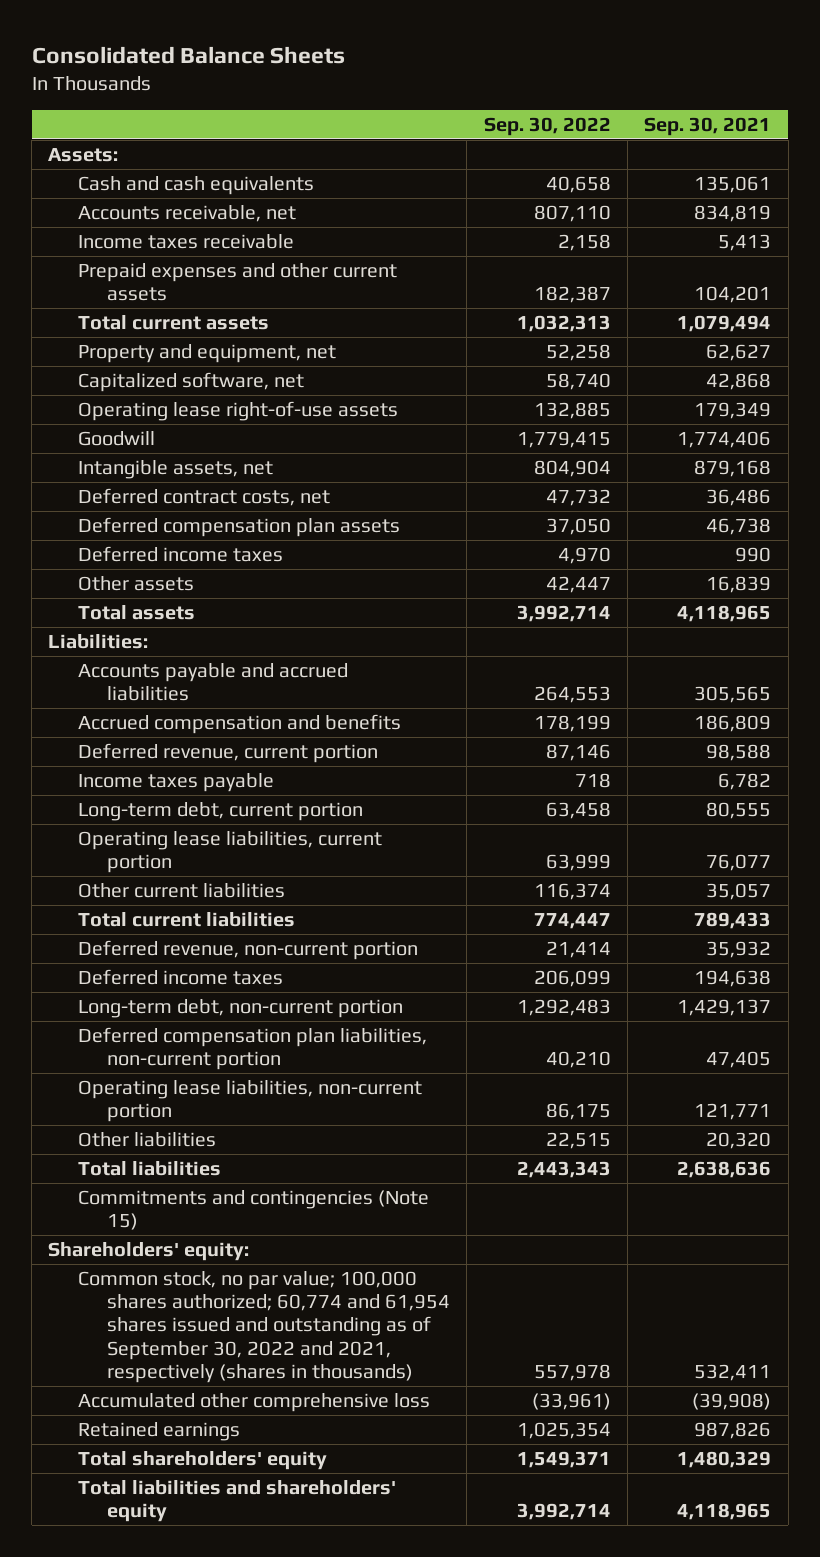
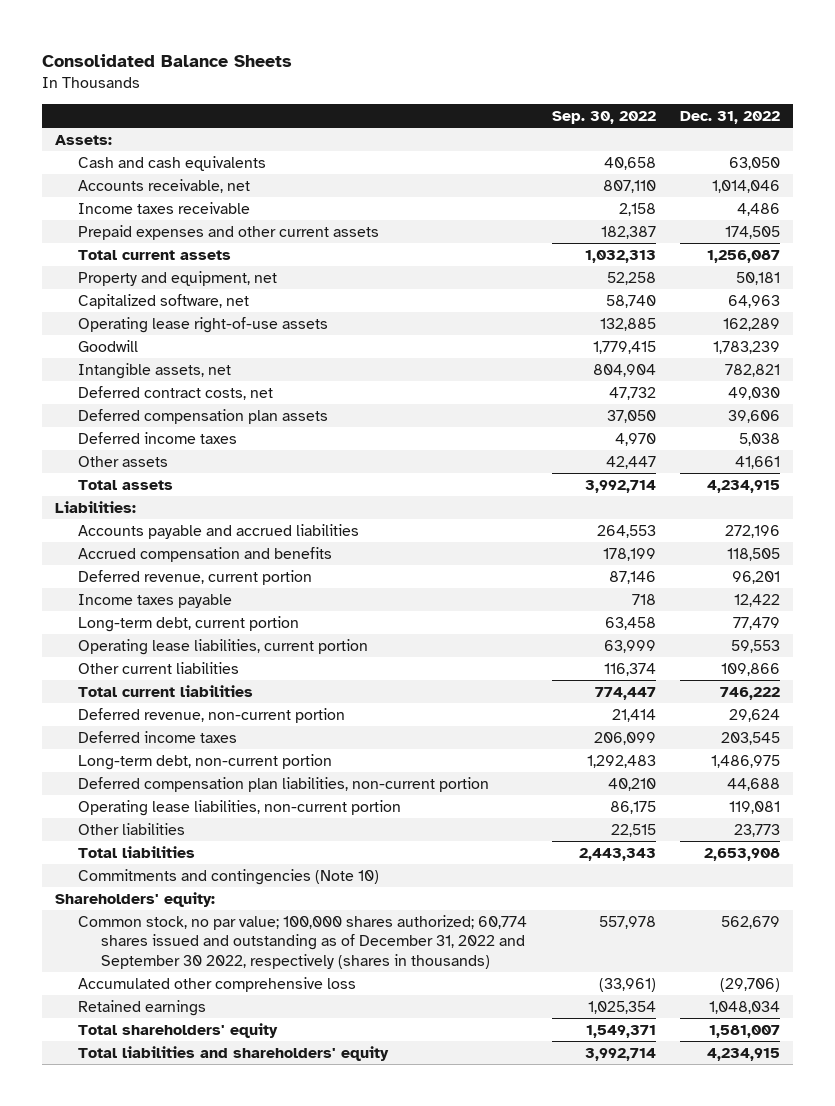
[644,116,772,136] Sep. 30, 2021 -> none
none -> [680,110,781,124] Dec. 31, 2022
[77,1189,429,1231] Commitments and contingencies (Note 15) -> [77,869,379,886] Commitments and contingencies (Note 10)
[77,1270,451,1383] Common stock, no par value; 100,000 shares authorized; 60,774 and 61,954 shares issued and outstanding as of September 30, 2022 and 2021, respectively (shares in thousands) -> [77,915,527,969] Common stock, no par value; 100,000 shares authorized; 60,774 shares issued and outstanding as of December 31, 2022 and September 30 2022, respectively (shares in thousands)

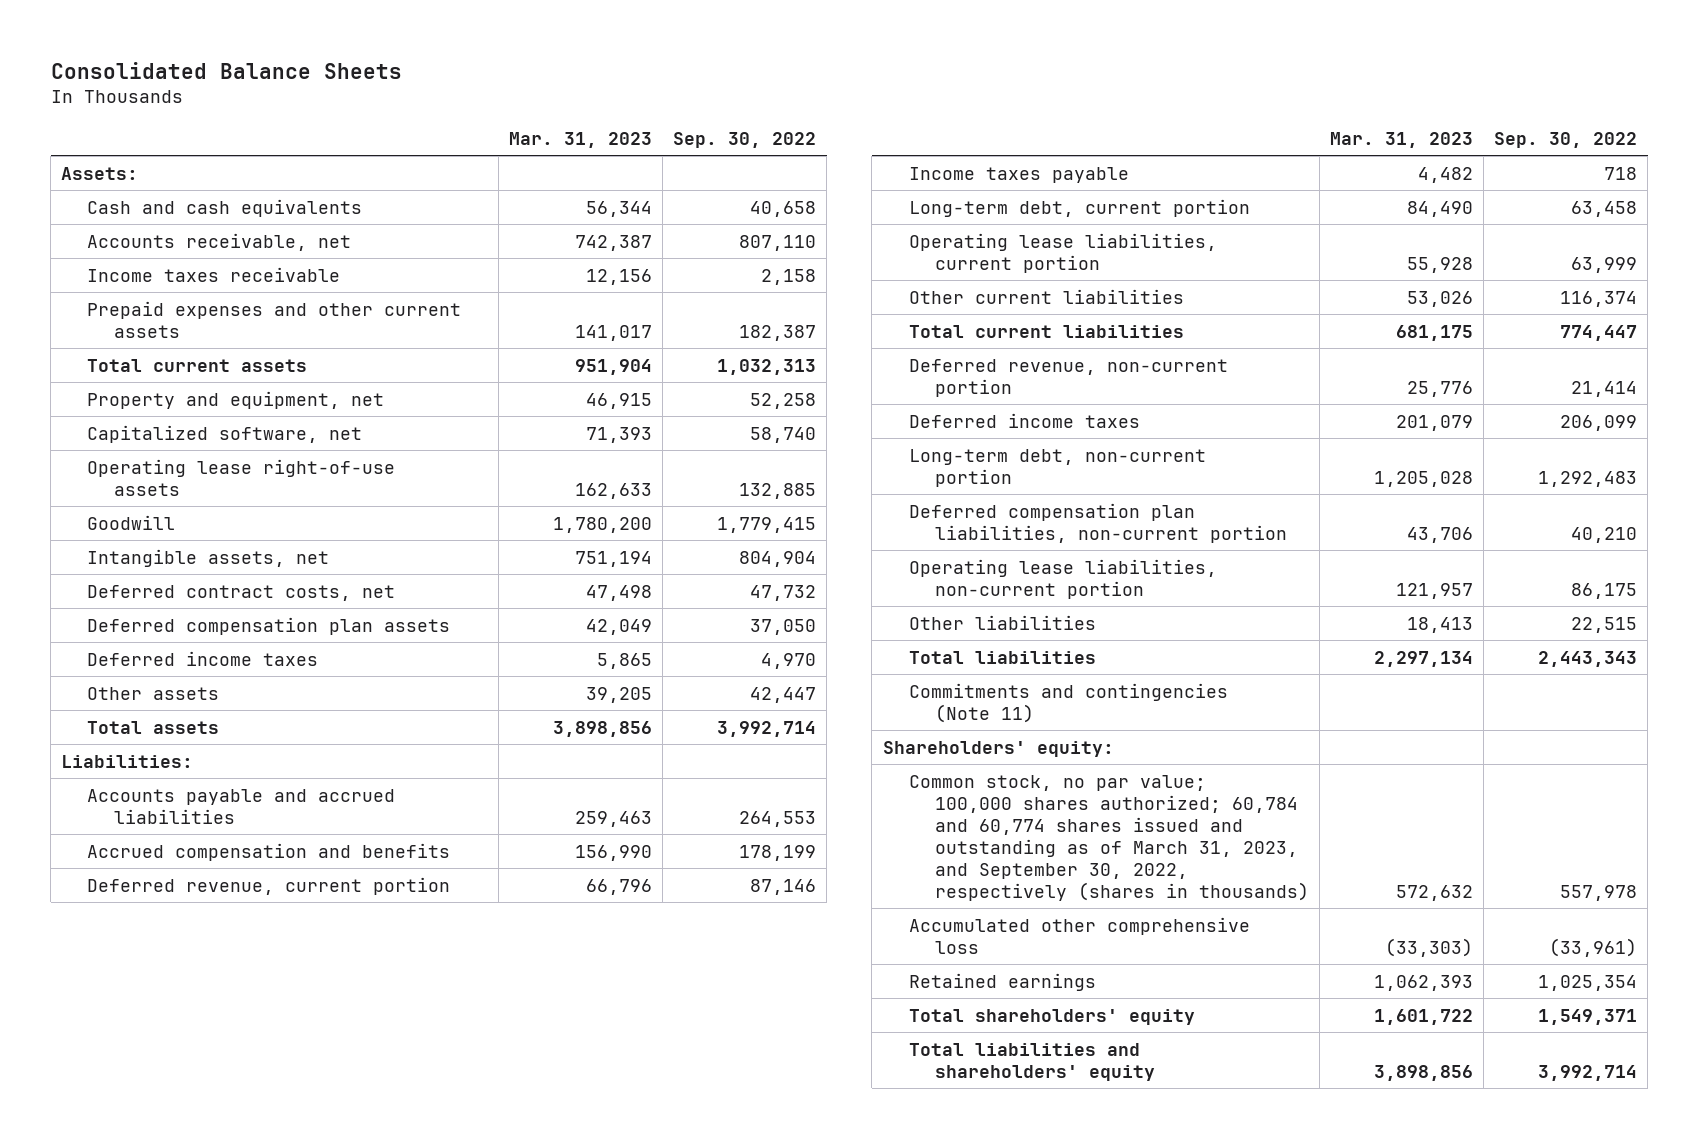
[680,110,781,124] Dec. 31, 2022 -> none
none -> [508,132,652,149] Mar. 31, 2023
[77,869,379,886] Commitments and contingencies (Note 10) -> [908,682,1228,723] Commitments and contingencies (Note 11)
[77,915,527,969] Common stock, no par value; 100,000 shares authorized; 60,774 shares issued and outstanding as of December 31, 2022 and September 30 2022, respectively (shares in thousands) -> [908,774,1310,901] Common stock, no par value; 100,000 shares authorized; 60,784 and 60,774 shares issued and outstanding as of March 31, 2023, and September 30, 2022, respectively (shares in thousands)

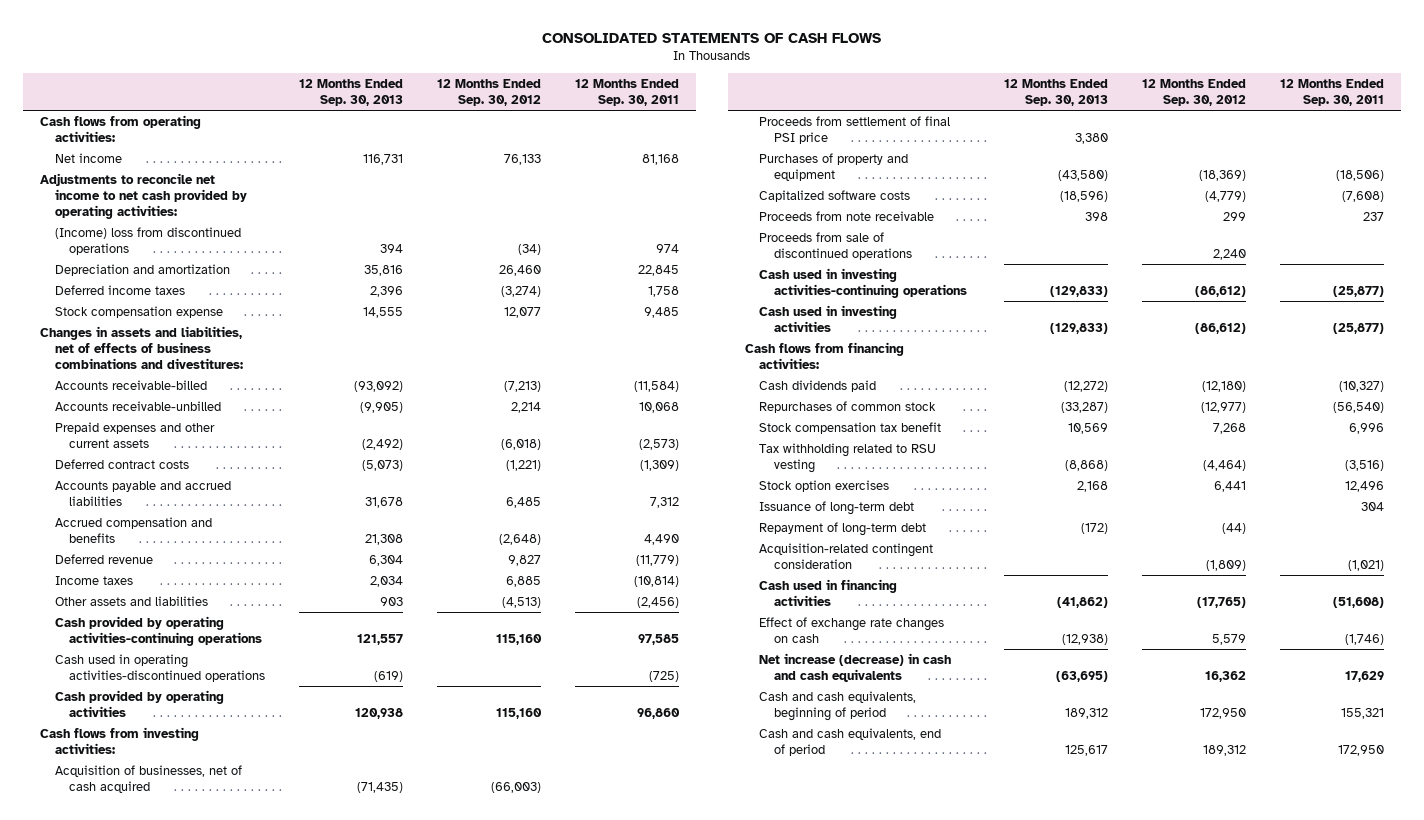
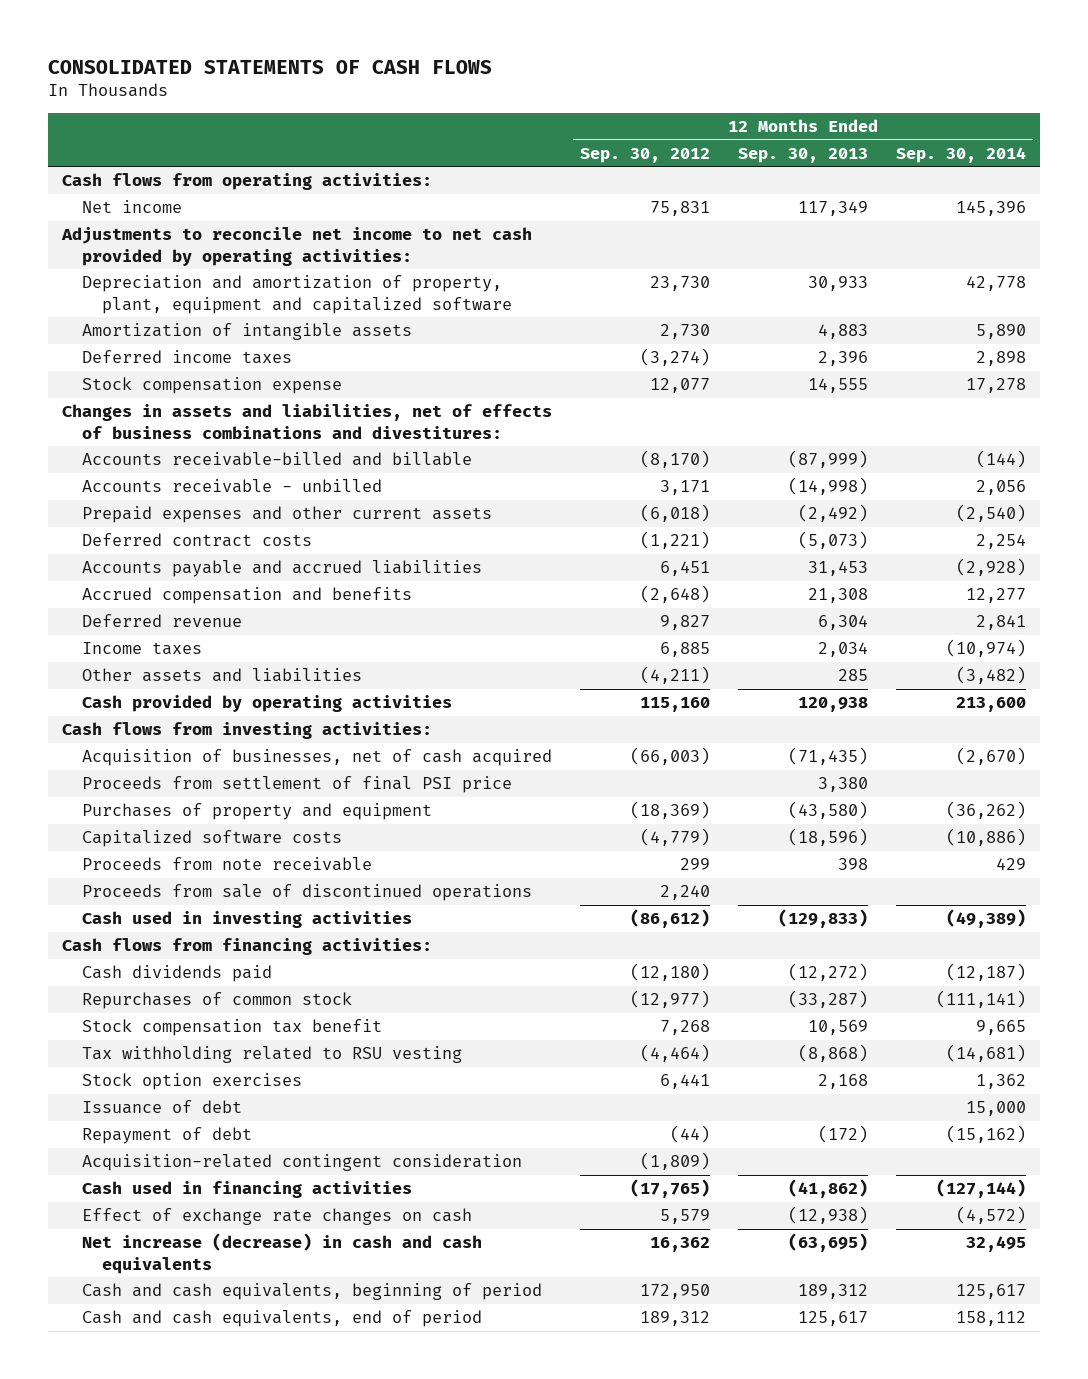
[575,78,680,106] 12 Months Ended Sep. 30, 2011 -> none
none -> [895,146,1026,163] Sep. 30, 2014
[363,153,404,165] 116,731 -> [798,201,869,217] 117,349
[504,153,542,165] 76,133 -> [650,201,711,217] 75,831
[54,226,241,256] (Income) loss from discontinued operations -> none
[54,263,230,276] Depreciation and amortization -> none
none -> [82,275,513,314] Depreciation and amortization of property, plant, equipment and capitalized software
none -> [82,323,413,341] Amortization of intangible assets
[54,379,207,390] Accounts receivable-billed -> [82,452,473,467] Accounts receivable-billed and billable
[354,380,404,392] (93,092) -> [788,450,869,469] (87,999)
[504,380,542,392] (7,213) -> [640,450,711,469] (8,170)
[54,400,221,411] Accounts receivable-unbilled -> [82,479,383,494] Accounts receivable - unbilled
[360,401,404,413] (9,905) -> [788,477,869,496] (14,998)
[511,401,542,413] 2,214 -> [660,480,711,496] 3,171
[365,497,404,509] 31,678 -> [808,561,869,577] 31,453
[506,497,542,509] 6,485 -> [660,561,711,577] 6,451
[54,615,263,647] Cash provided by operating activities-continuing operations -> none
[54,653,266,683] Cash used in operating activities-discontinued operations -> none
[380,596,404,606] 903 -> [838,669,869,682] 285
[502,596,542,608] (4,513) -> [640,666,711,685] (4,211)
[759,267,968,299] Cash used in investing activities-continuing operations -> none
[759,500,915,515] Issuance of long-term debt -> [82,1100,243,1115] Issuance of debt
[759,521,927,536] Repayment of long-term debt -> [82,1127,253,1145] Repayment of debt

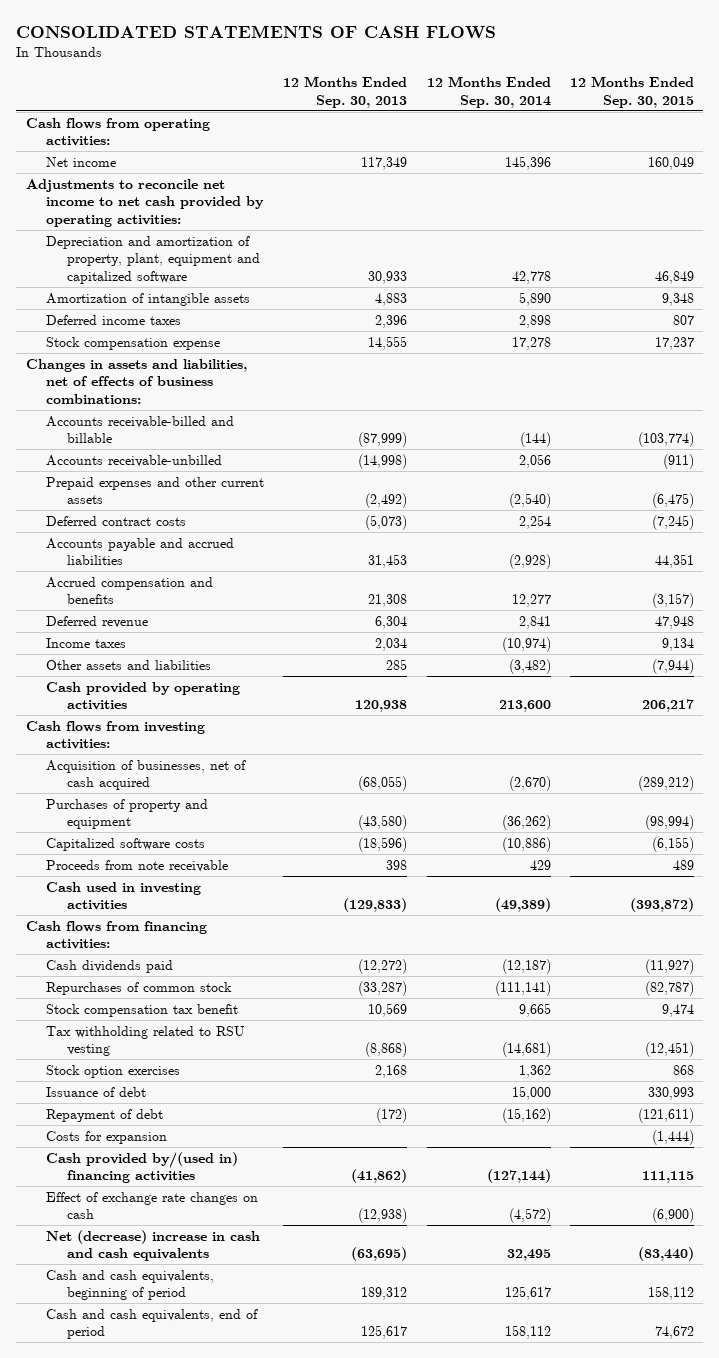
[580,147,711,163] Sep. 30, 2012 -> none
none -> [569,76,694,108] 12 Months Ended Sep. 30, 2015
[62,404,553,439] Changes in assets and liabilities, net of effects of business combinations and divestitures: -> [25,358,247,404] Changes in assets and liabilities, net of effects of business combinations:
[82,479,383,494] Accounts receivable - unbilled -> [46,454,223,467] Accounts receivable-unbilled
[82,776,513,794] Proceeds from settlement of final PSI price -> none
[788,747,869,766] (71,435) -> [358,776,408,792] (68,055)
[82,884,533,902] Proceeds from sale of discontinued operations -> none
[82,1154,523,1172] Acquisition-related contingent consideration -> none
none -> [46,1130,168,1144] Costs for expansion
[82,1181,413,1199] Cash used in financing activities -> [46,1151,239,1184] Cash provided by/(used in) financing activities
[82,1233,483,1274] Net increase (decrease) in cash and cash equivalents -> [46,1229,261,1262] Net (decrease) increase in cash and cash equivalents

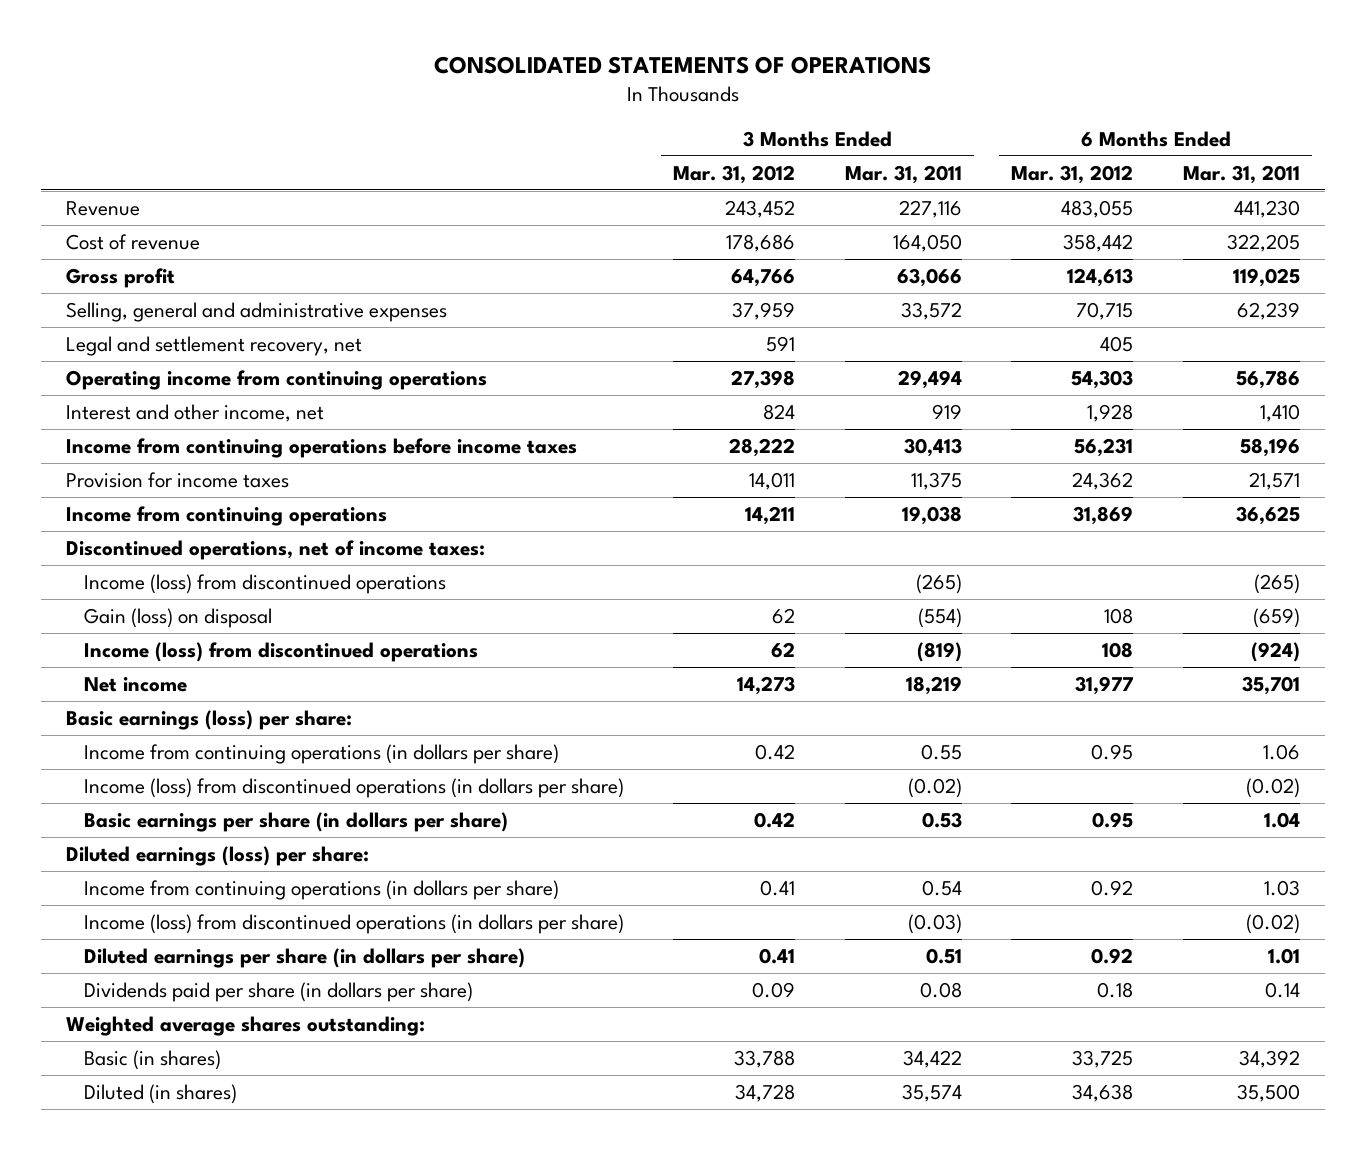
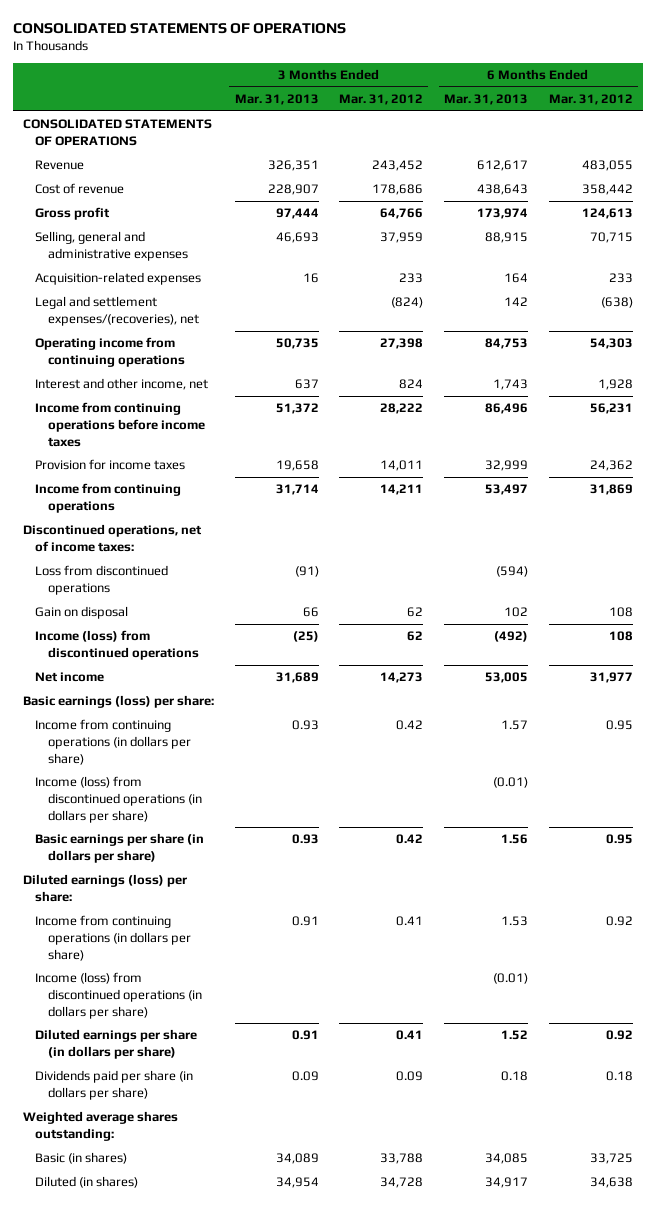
[844,164,962,184] Mar. 31, 2011 -> none
[1183,164,1301,184] Mar. 31, 2011 -> none
none -> [234,94,319,106] Mar. 31, 2013
none -> [443,94,528,106] Mar. 31, 2013
none -> [22,119,212,146] CONSOLIDATED STATEMENTS OF OPERATIONS
none -> [35,272,202,286] Acquisition-related expenses
[65,335,362,356] Legal and settlement recovery, net -> [35,296,199,326] Legal and settlement expenses/(recoveries), net
[766,335,796,352] 591 -> [391,297,424,309] (824)
[1100,335,1134,352] 405 -> [600,297,633,309] (638)
[83,573,446,594] Income (loss) from discontinued operations -> [35,565,169,595] Loss from discontinued operations
[83,607,272,628] Gain (loss) on disposal -> [35,606,129,620] Gain on disposal

